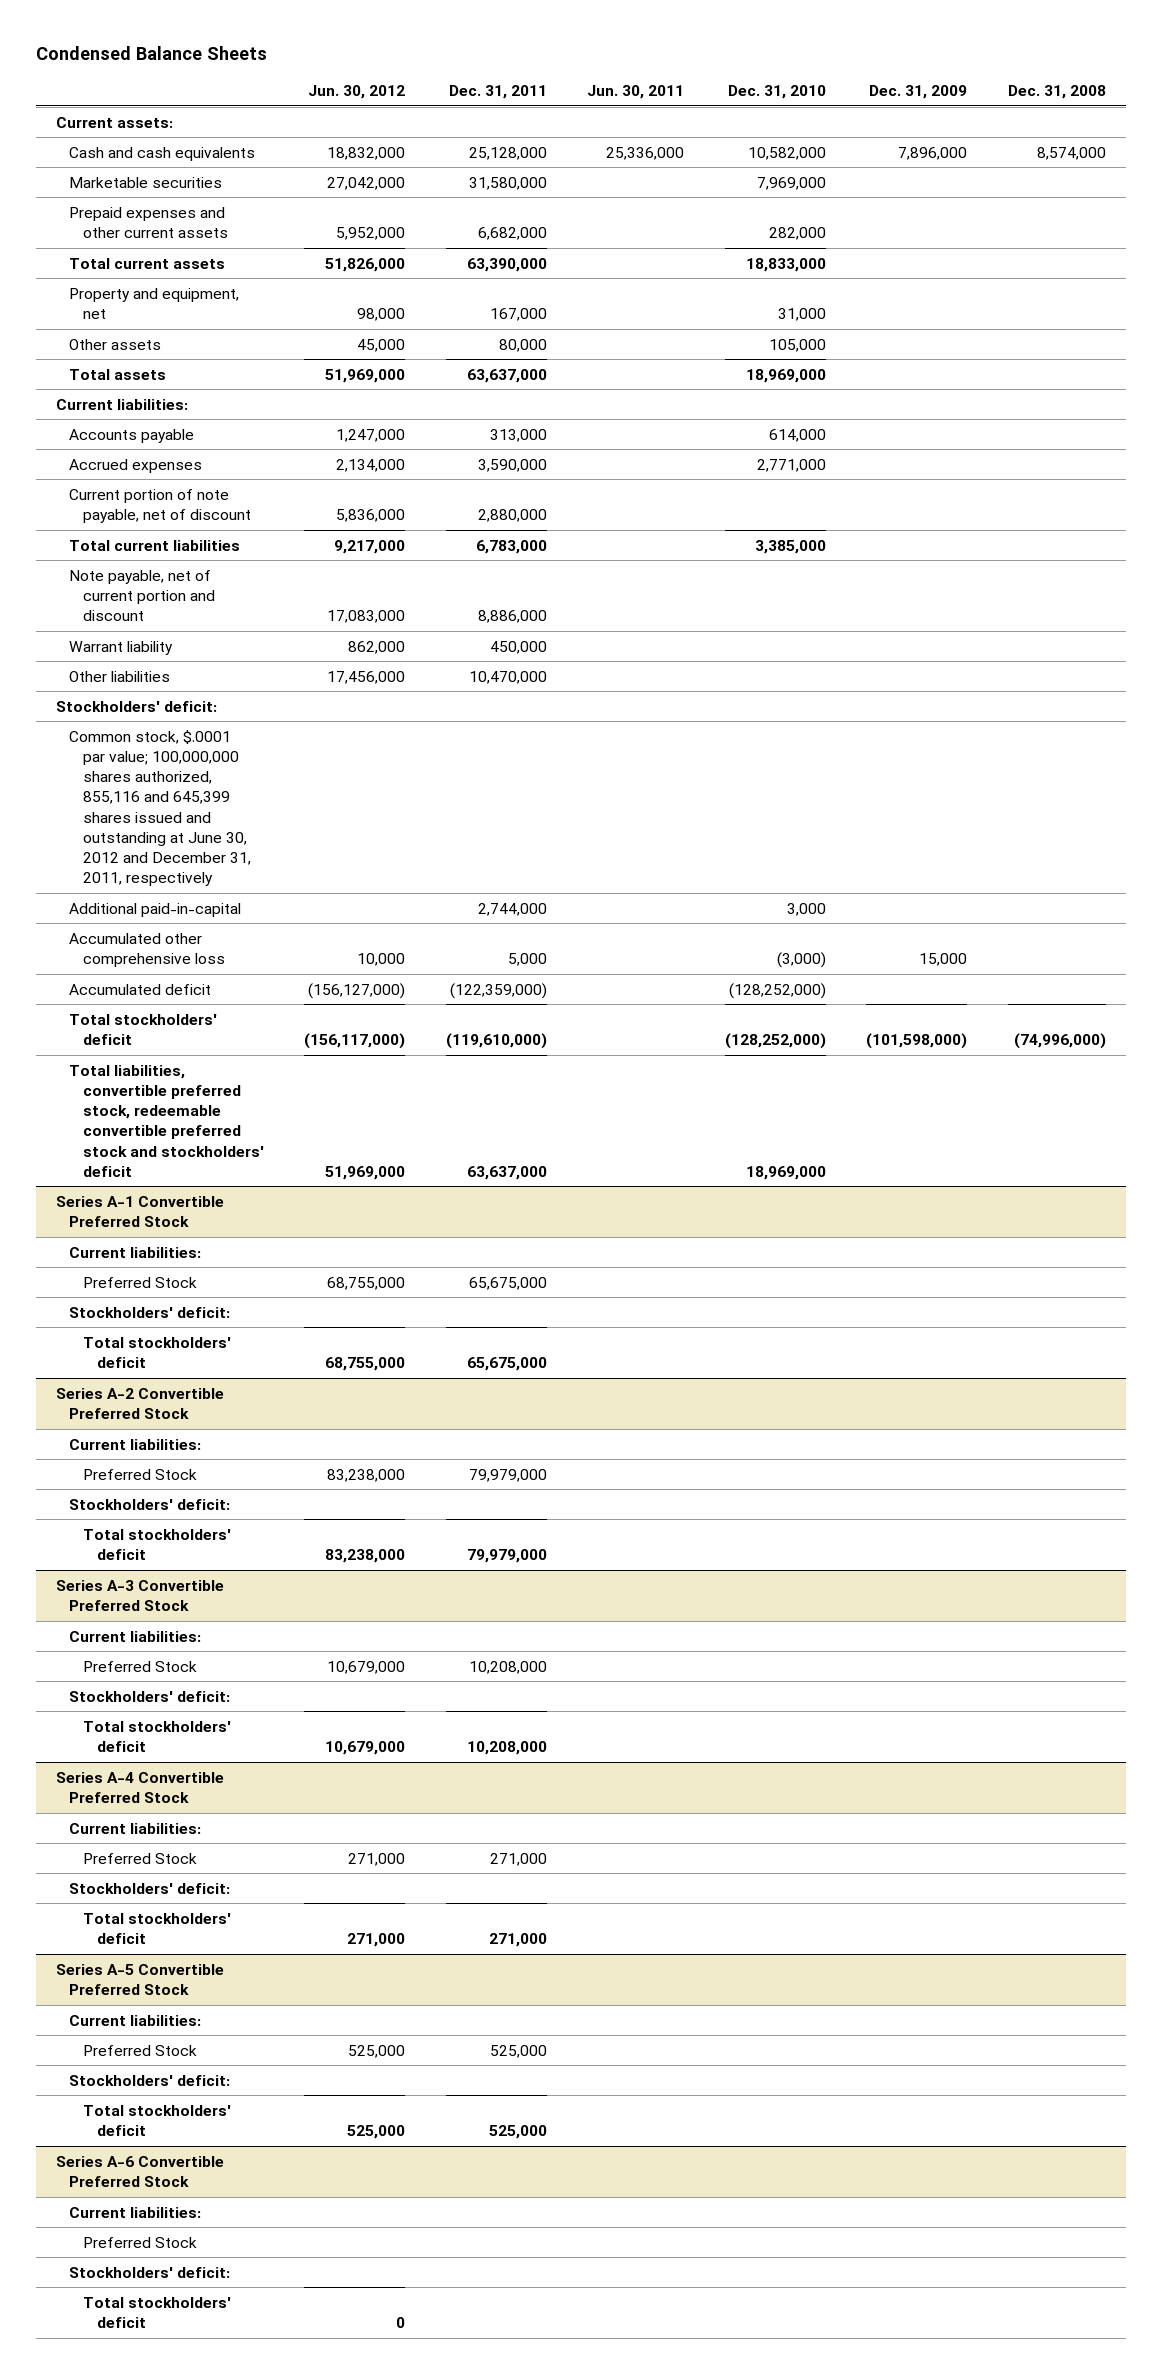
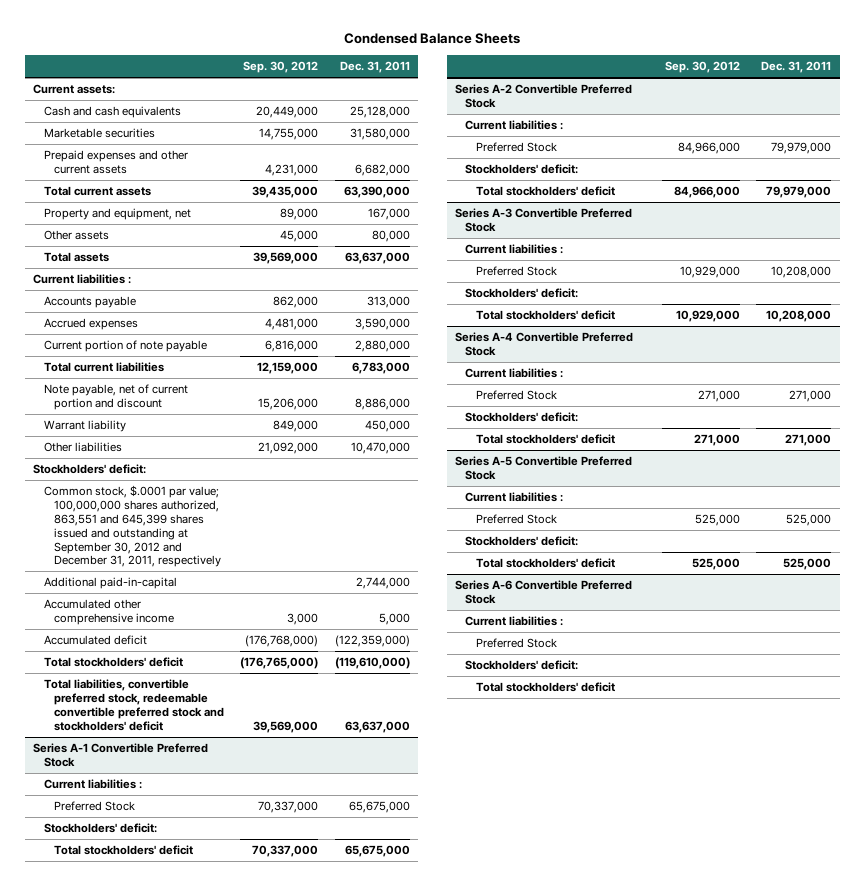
[308,85,406,100] Jun. 30, 2012 -> none
[587,85,685,100] Jun. 30, 2011 -> none
[727,85,826,100] Dec. 31, 2010 -> none
[869,85,968,100] Dec. 31, 2009 -> none
[1007,85,1106,100] Dec. 31, 2008 -> none
none -> [243,61,319,74] Sep. 30, 2012
[55,398,188,410] Current liabilities: -> [33,274,132,285] Current liabilities :
[69,488,252,523] Current portion of note payable, net of discount -> [43,340,207,353] Current portion of note payable
[69,729,252,887] Common stock, $.0001 par value; 100,000,000 shares authorized, 855,116 and 645,399 shares issued and outstanding at June 30, 2012 and December 31, 2011, respectively -> [43,485,221,568] Common stock, $.0001 par value; 100,000,000 shares authorized, 863,551 and 645,399 shares issued and outstanding at September 30, 2012 and December 31, 2011, respectively
[69,932,226,967] Accumulated other comprehensive loss -> [43,599,174,626] Accumulated other comprehensive income
[69,1246,202,1258] Current liabilities: -> [43,779,142,790] Current liabilities :
[69,1438,202,1450] Current liabilities: -> [465,120,564,131] Current liabilities :
[69,1630,202,1642] Current liabilities: -> [465,244,564,255] Current liabilities :
[69,1822,202,1834] Current liabilities: -> [465,368,564,379] Current liabilities :
[69,2014,202,2026] Current liabilities: -> [465,492,564,503] Current liabilities :
[69,2206,202,2218] Current liabilities: -> [465,616,564,627] Current liabilities :

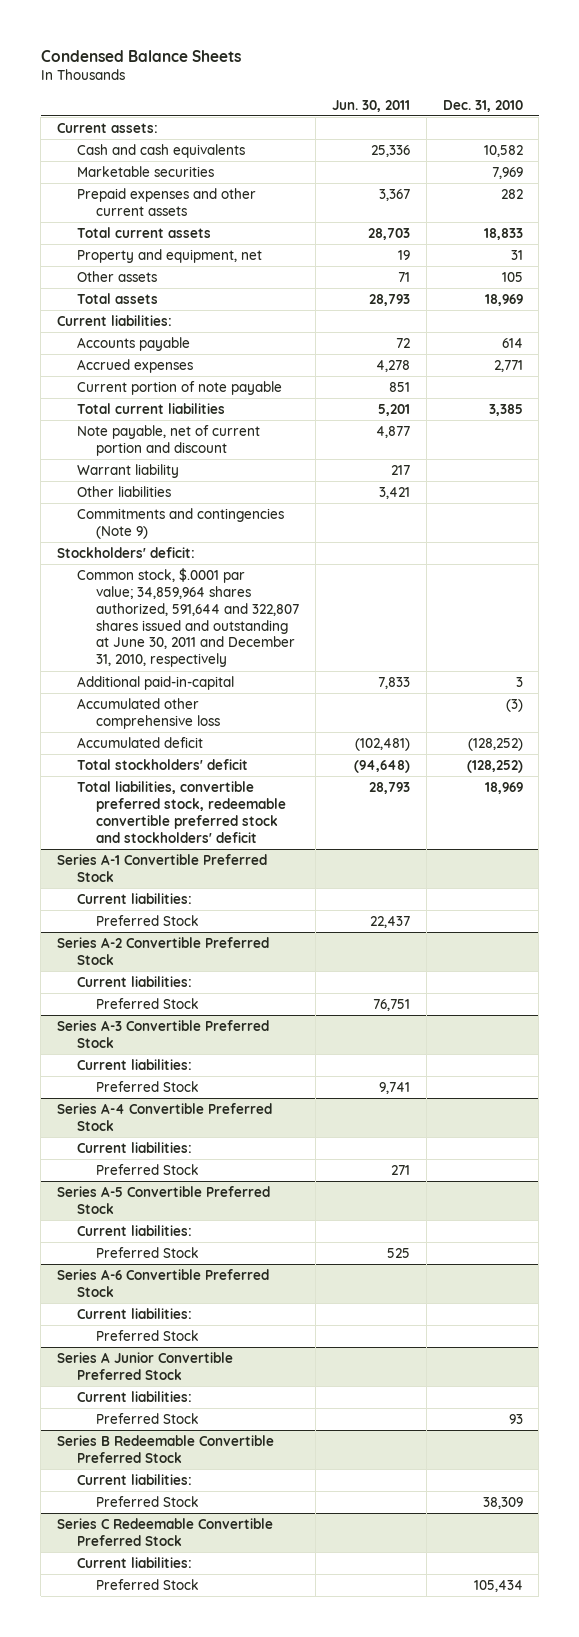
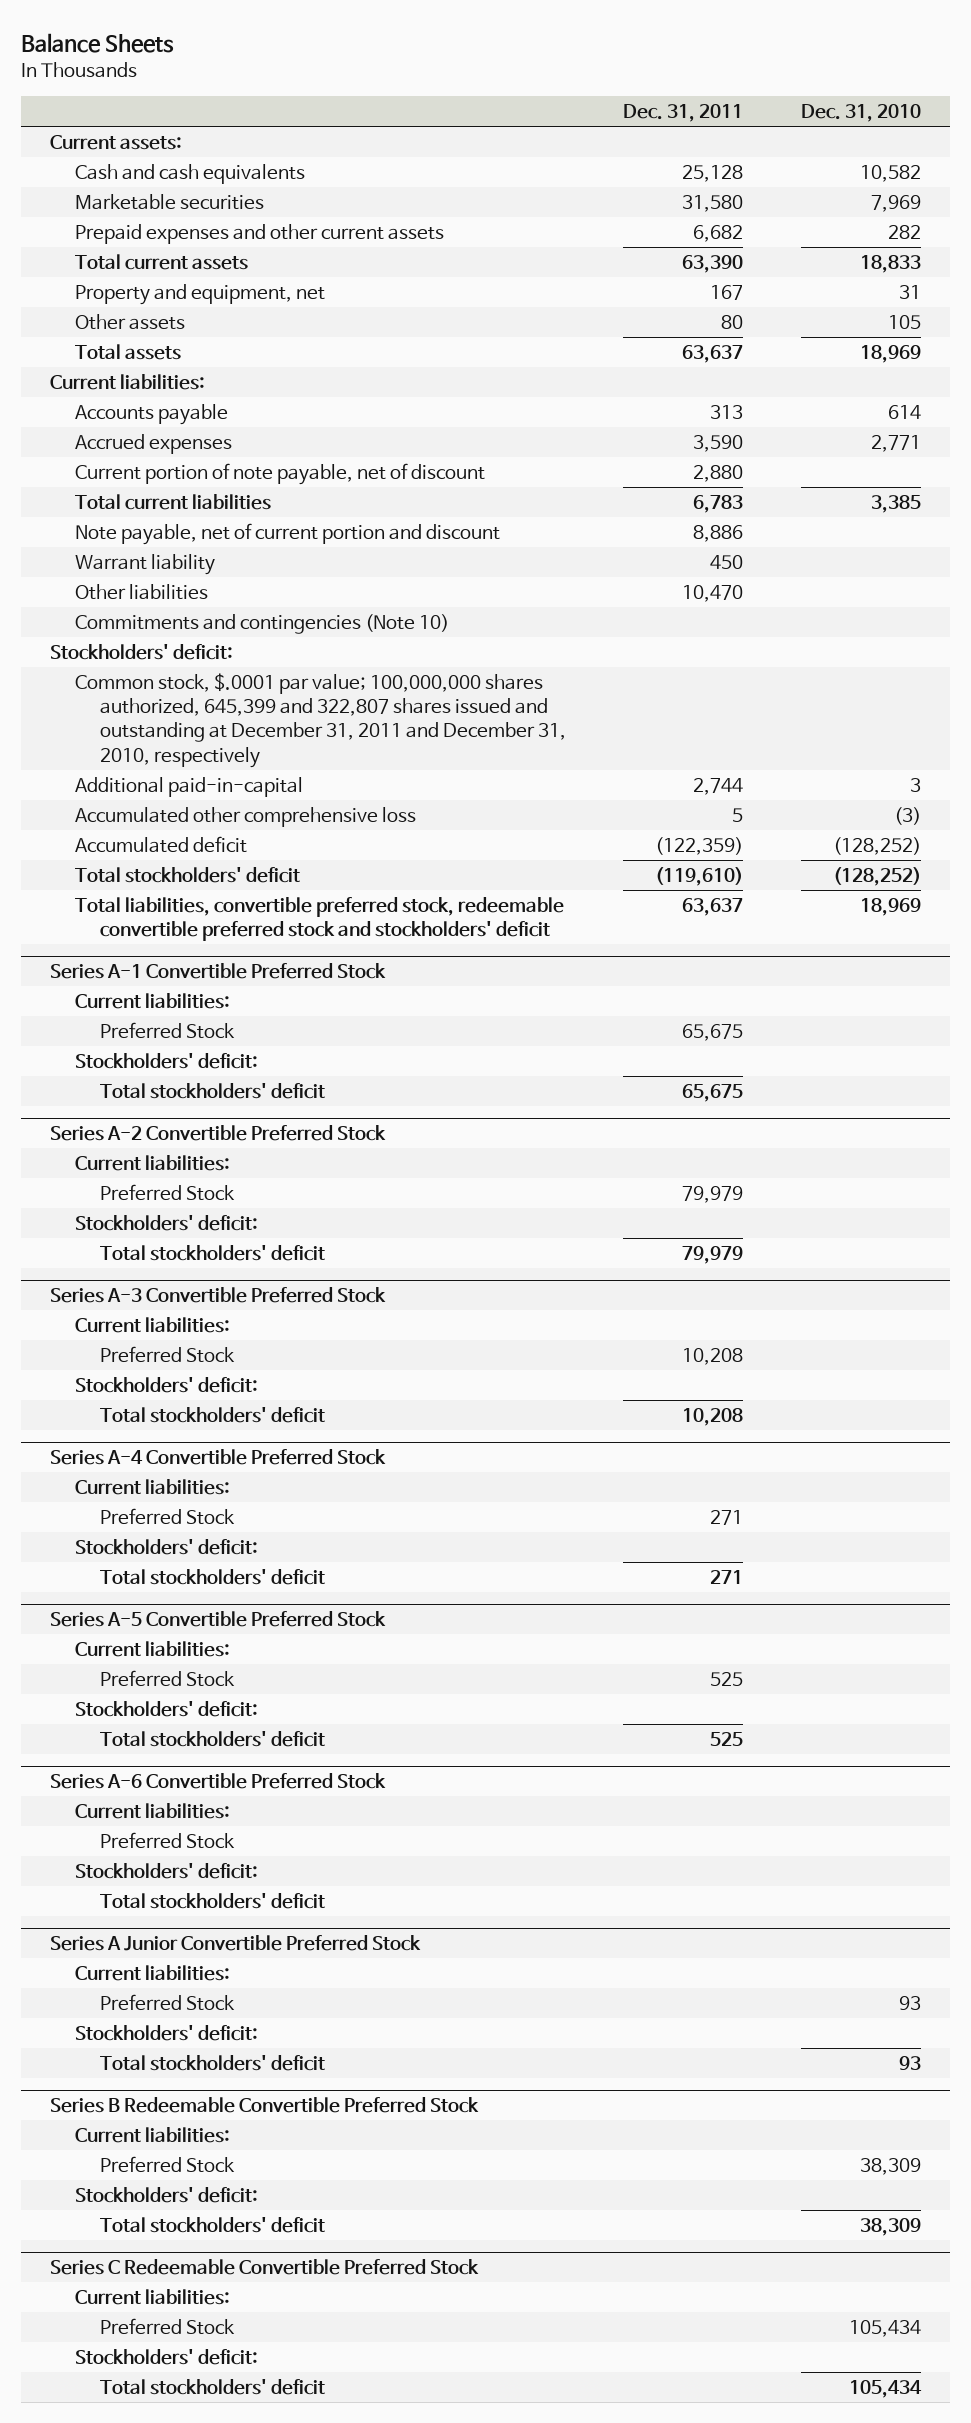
[40,49,241,62] Condensed Balance Sheets -> [21,33,175,54] Balance Sheets
[331,99,410,112] Jun. 30, 2011 -> none
none -> [623,104,744,123] Dec. 31, 2011
[76,380,282,395] Current portion of note payable -> [74,462,485,485] Current portion of note payable, net of discount
[76,507,284,539] Commitments and contingencies (Note 9) -> [74,613,449,634] Commitments and contingencies (Note 10)
[76,567,300,668] Common stock, $.0001 par value; 34,859,964 shares authorized, 591,644 and 322,807 shares issued and outstanding at June 30, 2011 and December 31, 2010, respectively -> [74,672,566,768] Common stock, $.0001 par value; 100,000,000 shares authorized, 645,399 and 322,807 shares issued and outstanding at December 31, 2011 and December 31, 2010, respectively
none -> [74,1052,258,1069] Stockholders' deficit:
none -> [99,1082,325,1099] Total stockholders' deficit
none -> [74,1214,258,1231] Stockholders' deficit:
none -> [99,1244,325,1261] Total stockholders' deficit
none -> [74,1376,258,1393] Stockholders' deficit:
none -> [99,1406,325,1423] Total stockholders' deficit
none -> [74,1538,258,1555] Stockholders' deficit:
none -> [99,1568,325,1585] Total stockholders' deficit
none -> [74,1700,258,1717] Stockholders' deficit:
none -> [99,1730,325,1747] Total stockholders' deficit
none -> [74,1862,258,1879] Stockholders' deficit:
none -> [99,1892,325,1909] Total stockholders' deficit
none -> [74,2024,258,2041] Stockholders' deficit:
none -> [99,2054,325,2071] Total stockholders' deficit
none -> [74,2186,258,2203] Stockholders' deficit:
none -> [99,2216,325,2233] Total stockholders' deficit
none -> [74,2348,258,2365] Stockholders' deficit:
none -> [99,2378,325,2395] Total stockholders' deficit

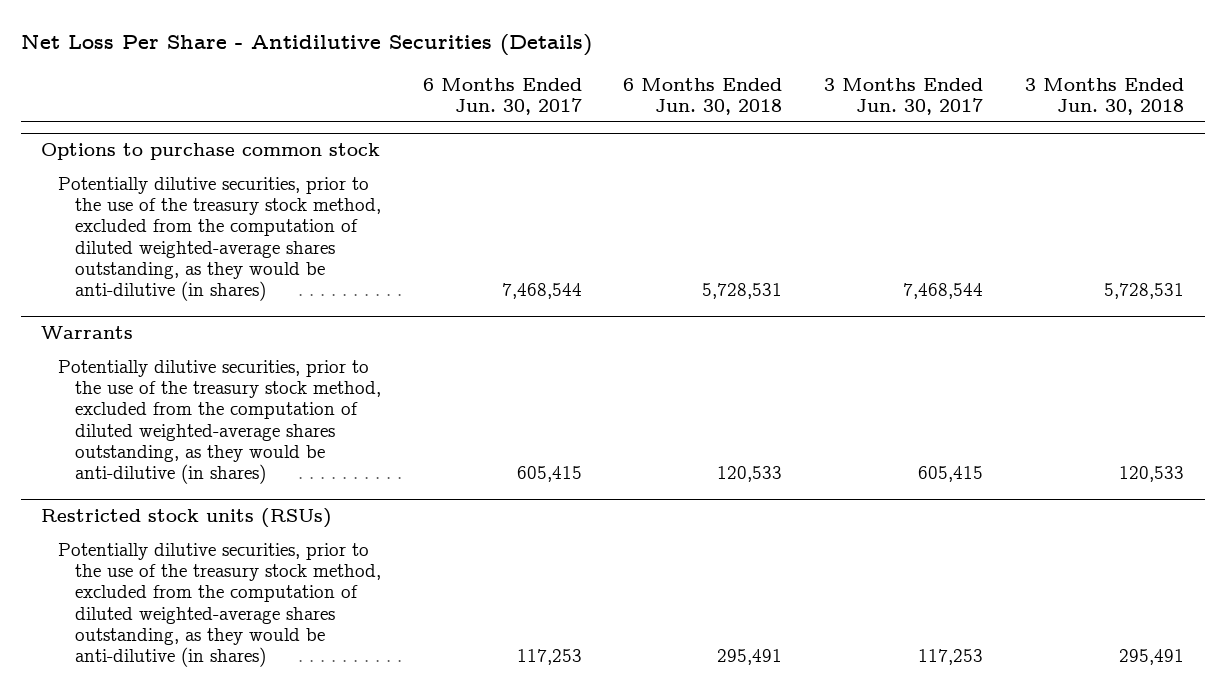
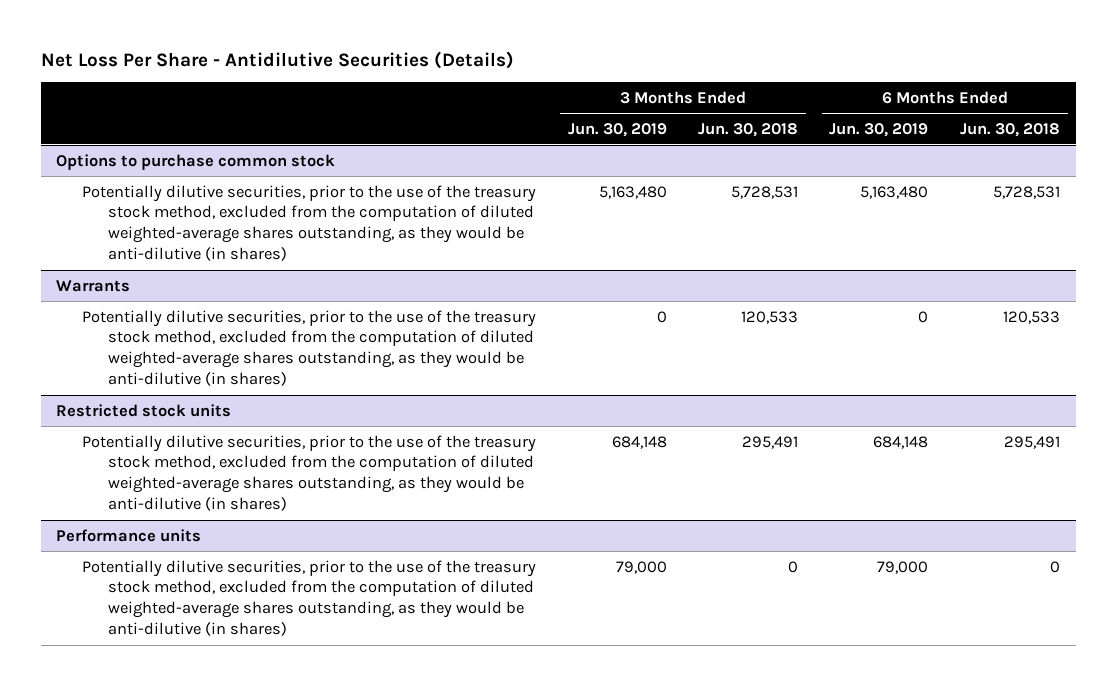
[422,77,582,115] 6 Months Ended Jun. 30, 2017 -> none
[824,77,984,115] 3 Months Ended Jun. 30, 2017 -> none
none -> [567,122,667,137] Jun. 30, 2019
none -> [829,122,929,137] Jun. 30, 2019
[41,508,333,529] Restricted stock units (RSUs) -> [56,403,232,417] Restricted stock units
none -> [56,528,202,542] Performance units
none -> [82,559,537,637] Potentially dilutive securities, prior to the use of the treasury stock method, excluded from the computation of diluted weighted-average shares outstanding, as they would be anti-dilutive (in shares)

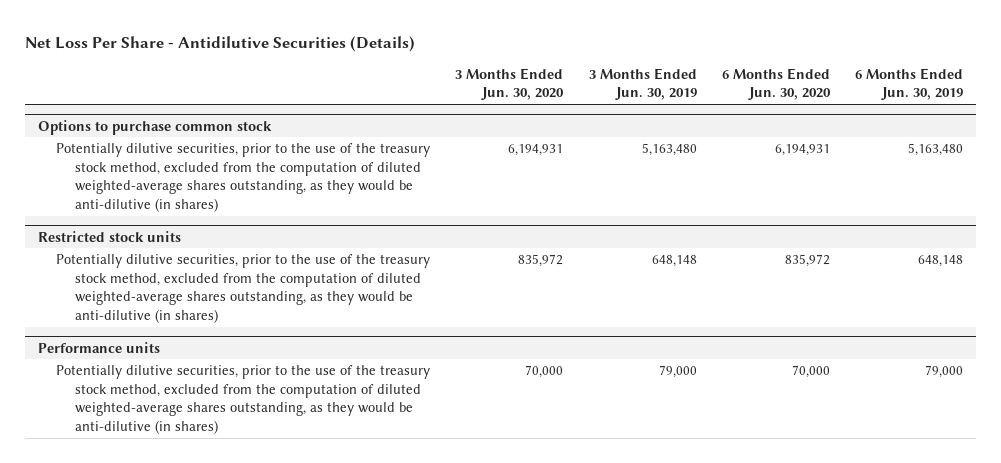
[697,122,798,137] Jun. 30, 2018 -> none
[959,122,1060,137] Jun. 30, 2018 -> none
none -> [455,67,565,101] 3 Months Ended Jun. 30, 2020
none -> [721,67,831,101] 6 Months Ended Jun. 30, 2020
[56,279,131,292] Warrants -> none
[82,309,537,387] Potentially dilutive securities, prior to the use of the treasury stock method, excluded from the computation of diluted weighted-average shares outstanding, as they would be anti-dilutive (in shares) -> none
[611,435,667,449] 684,148 -> [651,255,697,268] 648,148
[873,435,929,449] 684,148 -> [918,255,964,268] 648,148

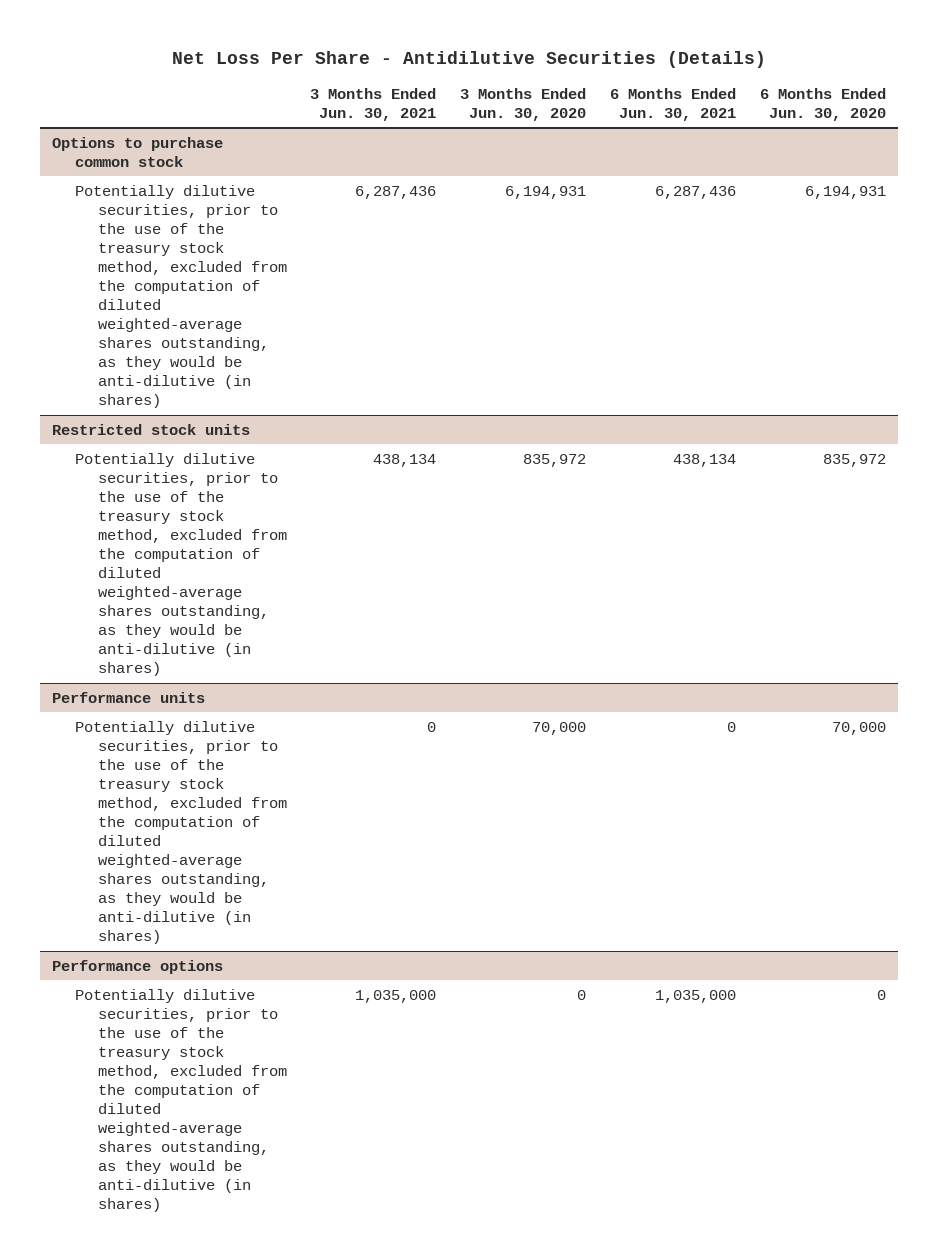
[588,67,697,101] 3 Months Ended Jun. 30, 2019 -> none
[855,67,964,101] 6 Months Ended Jun. 30, 2019 -> none
none -> [310,87,437,121] 3 Months Ended Jun. 30, 2021
none -> [610,87,737,121] 6 Months Ended Jun. 30, 2021
none -> [51,959,223,974] Performance options
none -> [74,988,287,1213] Potentially dilutive securities, prior to the use of the treasury stock method, excluded from the computation of diluted weighted-average shares outstanding, as they would be anti-dilutive (in shares)

